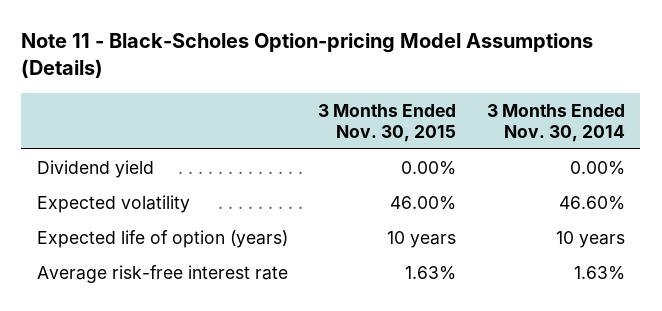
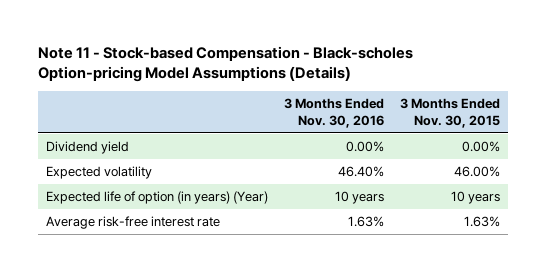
[21,33,594,79] Note 11 - Black-Scholes Option-pricing Model Assumptions (Details) -> [38,46,414,83] Note 11 - Stock-based Compensation - Black-scholes Option-pricing Model Assumptions (Details)
[487,103,626,142] 3 Months Ended Nov. 30, 2014 -> none
none -> [284,98,385,128] 3 Months Ended Nov. 30, 2016
[36,229,288,248] Expected life of option (years) -> [46,191,269,205] Expected life of option (in years) (Year)

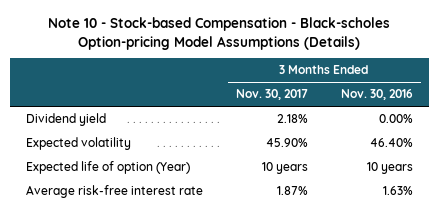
[38,46,414,83] Note 11 - Stock-based Compensation - Black-scholes Option-pricing Model Assumptions (Details) -> [48,17,391,50] Note 10 - Stock-based Compensation - Black-scholes Option-pricing Model Assumptions (Details)
[399,98,500,128] 3 Months Ended Nov. 30, 2015 -> none
none -> [235,89,308,101] Nov. 30, 2017
[46,191,269,205] Expected life of option (in years) (Year) -> [26,161,191,175] Expected life of option (Year)

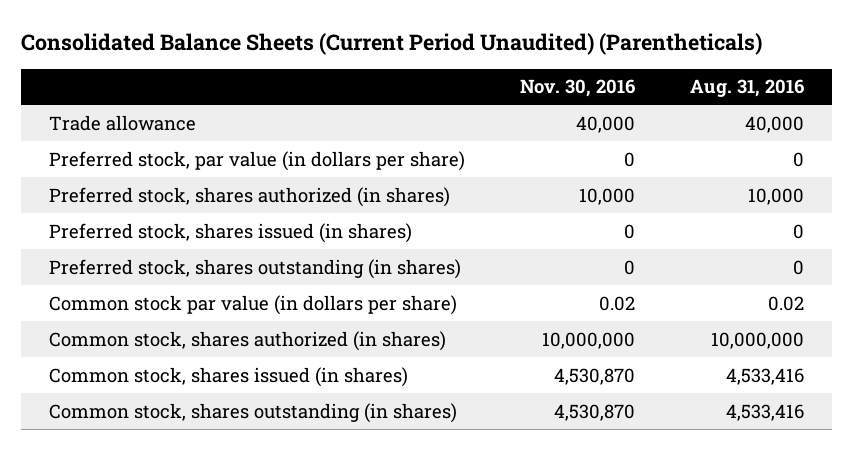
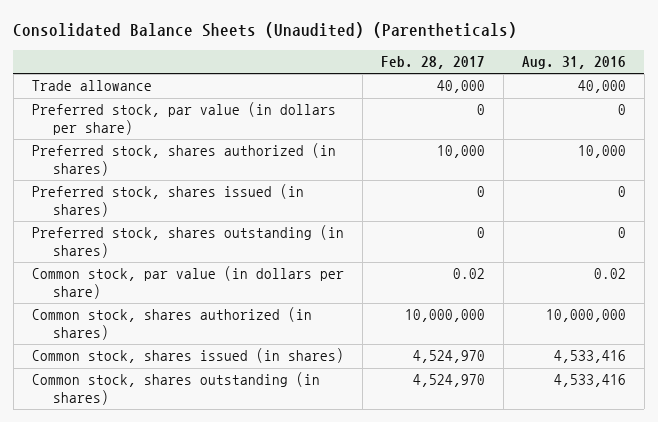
[21,33,763,56] Consolidated Balance Sheets (Current Period Unaudited) (Parentheticals) -> [13,22,518,39] Consolidated Balance Sheets (Unaudited) (Parentheticals)
[520,79,636,98] Nov. 30, 2016 -> none
none -> [380,55,485,69] Feb. 28, 2017
[48,294,457,315] Common stock par value (in dollars per share) -> [31,266,344,299] Common stock, par value (in dollars per share)

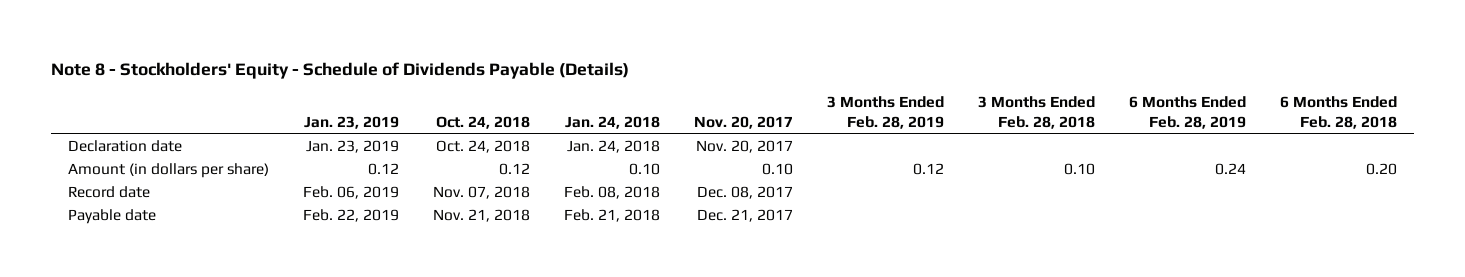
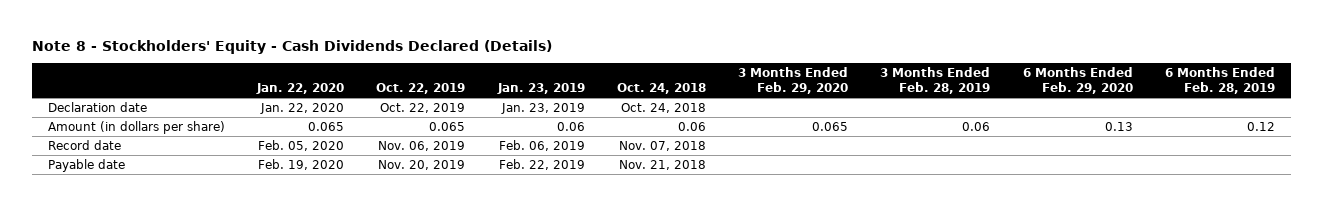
[51,62,630,80] Note 8 - Stockholders' Equity - Schedule of Dividends Payable (Details) -> [31,39,552,54] Note 8 - Stockholders' Equity - Cash Dividends Declared (Details)
[565,115,661,129] Jan. 24, 2018 -> none
[693,115,793,129] Nov. 20, 2017 -> none
[977,96,1095,129] 3 Months Ended Feb. 28, 2018 -> none
[1279,96,1397,129] 6 Months Ended Feb. 28, 2018 -> none
none -> [256,83,345,95] Jan. 22, 2020
none -> [376,83,466,95] Oct. 22, 2019
none -> [738,66,849,95] 3 Months Ended Feb. 29, 2020
none -> [1022,66,1133,95] 6 Months Ended Feb. 29, 2020
[368,162,400,175] 0.12 -> [556,121,585,131] 0.06
[499,162,531,175] 0.12 -> [677,121,706,131] 0.06
[912,162,944,175] 0.12 -> [962,121,991,131] 0.06
[1214,162,1246,175] 0.24 -> [1246,121,1275,131] 0.12

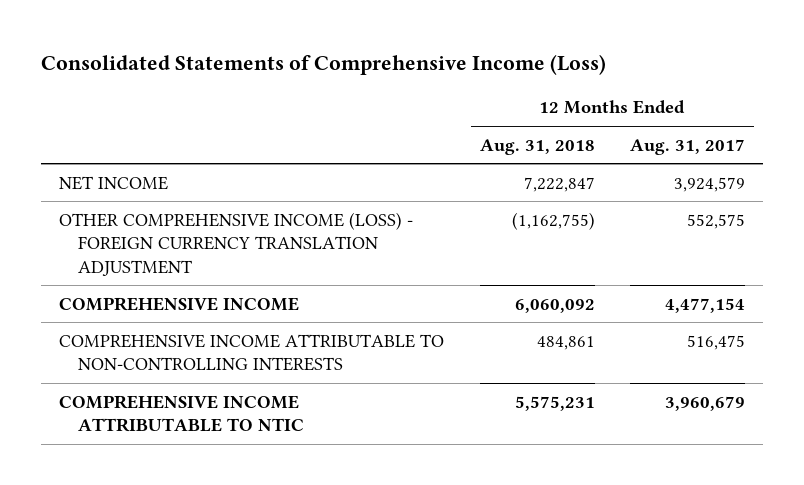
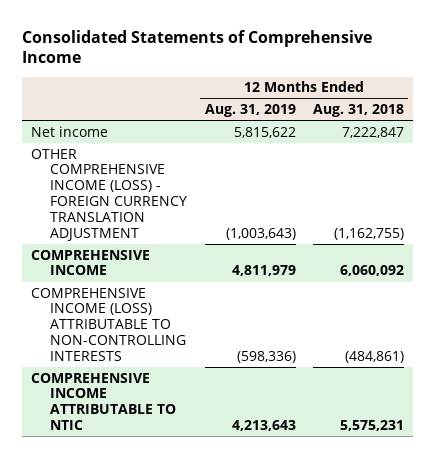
[41,54,607,76] Consolidated Statements of Comprehensive Income (Loss) -> [21,29,372,64] Consolidated Statements of Comprehensive Income
[629,138,745,155] Aug. 31, 2017 -> none
none -> [204,104,296,118] Aug. 31, 2019
[59,175,169,190] NET INCOME -> [30,125,108,137] Net income
[59,333,445,372] COMPREHENSIVE INCOME ATTRIBUTABLE TO NON-CONTROLLING INTERESTS -> [30,287,187,361] COMPREHENSIVE INCOME (LOSS) ATTRIBUTABLE TO NON-CONTROLLING INTERESTS
[536,335,595,350] 484,861 -> [345,350,405,363] (484,861)

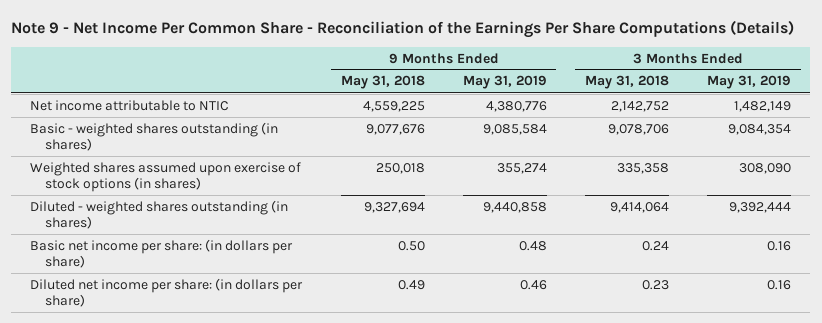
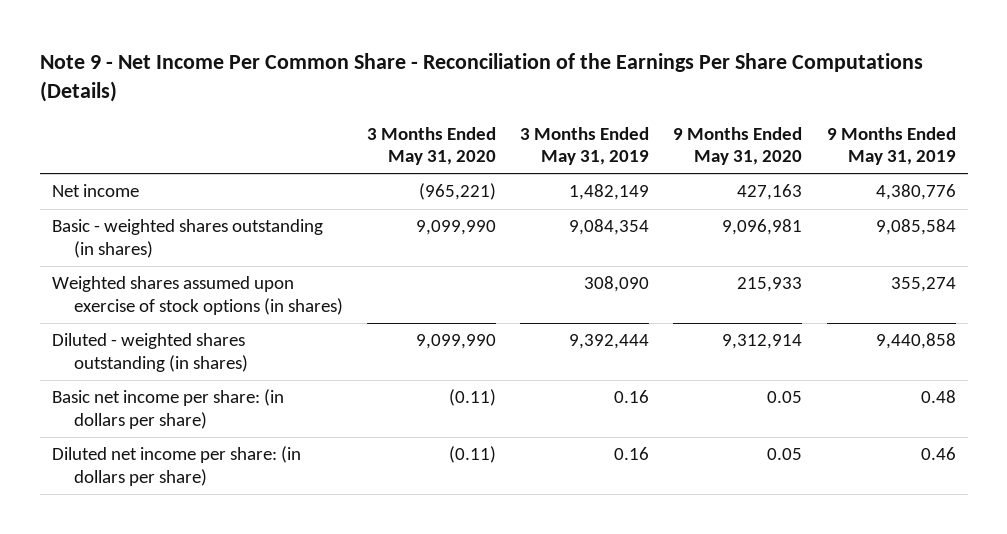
[340,75,425,90] May 31, 2018 -> none
[585,75,670,90] May 31, 2018 -> none
none -> [367,126,497,166] 3 Months Ended May 31, 2020
none -> [673,126,803,166] 9 Months Ended May 31, 2020
[30,99,230,111] Net income attributable to NTIC -> [51,184,139,198] Net income

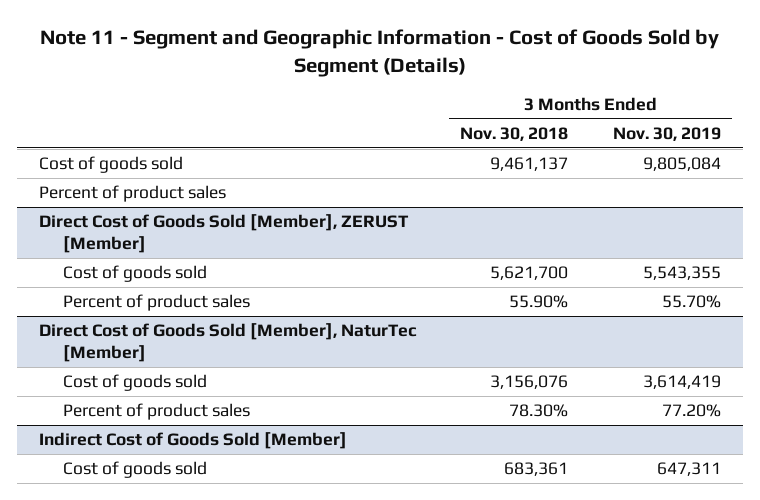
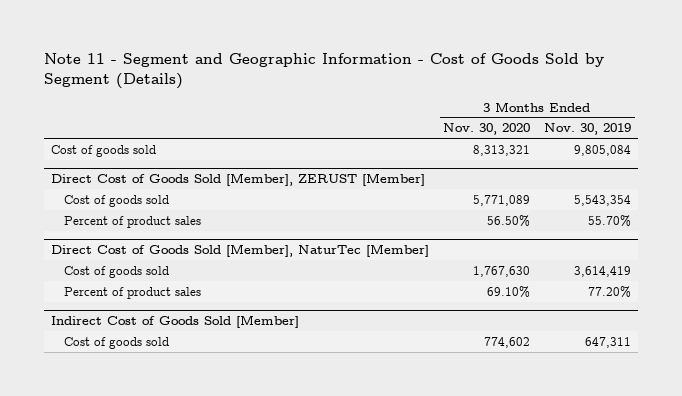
[460,126,569,141] Nov. 30, 2018 -> none
none -> [443,123,531,136] Nov. 30, 2020
[39,185,227,203] Percent of product sales -> none
[642,266,721,281] 5,543,355 -> [574,194,632,206] 5,543,354

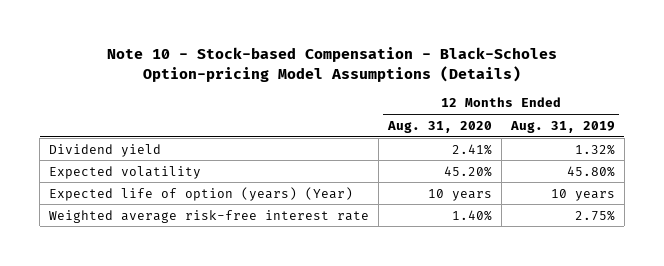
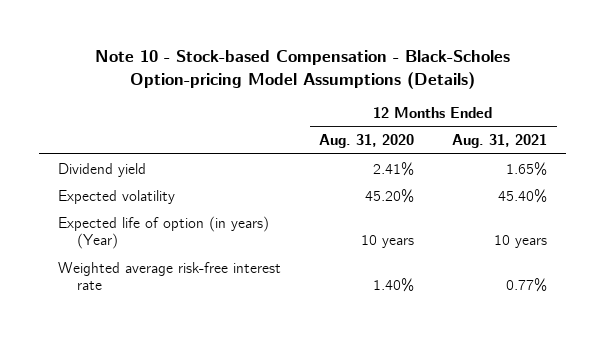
[509,120,615,133] Aug. 31, 2019 -> none
none -> [452,134,548,149] Aug. 31, 2021
[49,186,354,201] Expected life of option (years) (Year) -> [58,215,270,250] Expected life of option (in years) (Year)

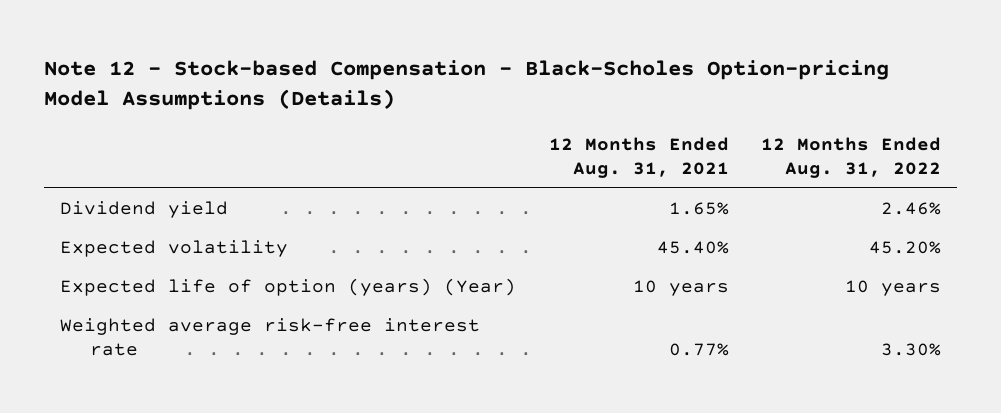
[94,49,510,89] Note 10 - Stock-based Compensation - Black-Scholes Option-pricing Model Assumptions (Details) -> [44,59,890,111] Note 12 - Stock-based Compensation - Black-Scholes Option-pricing Model Assumptions (Details)
[319,134,415,149] Aug. 31, 2020 -> none
none -> [760,136,941,179] 12 Months Ended Aug. 31, 2022
[58,215,270,250] Expected life of option (in years) (Year) -> [60,278,517,297] Expected life of option (years) (Year)

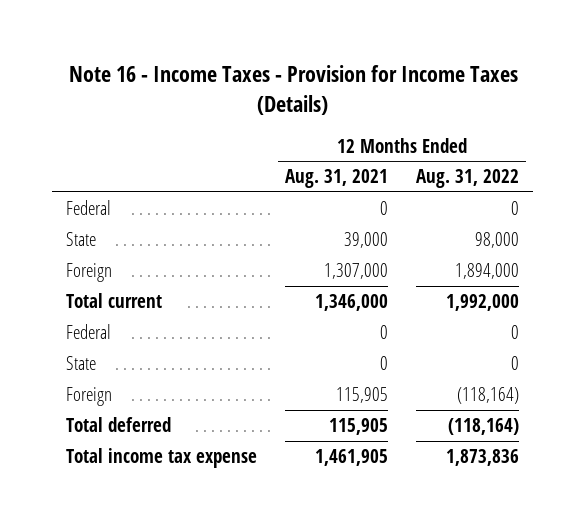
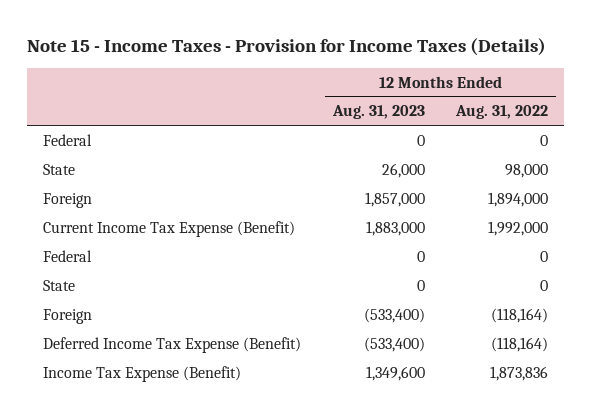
[68,64,518,115] Note 16 - Income Taxes - Provision for Income Taxes (Details) -> [27,37,547,56] Note 15 - Income Taxes - Provision for Income Taxes (Details)
[285,169,389,189] Aug. 31, 2021 -> none
none -> [331,105,425,120] Aug. 31, 2023
[66,293,163,309] Total current -> [42,220,295,237] Current Income Tax Expense (Benefit)
[66,417,172,433] Total deferred -> [42,336,301,353] Deferred Income Tax Expense (Benefit)
[66,448,258,469] Total income tax expense -> [42,365,241,382] Income Tax Expense (Benefit)

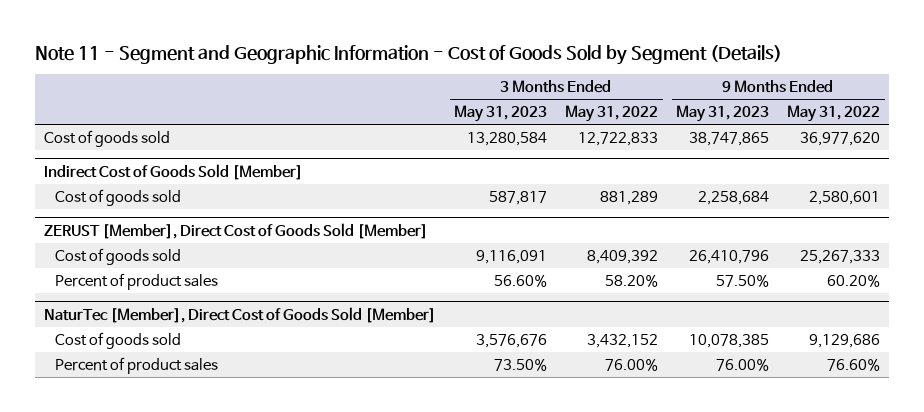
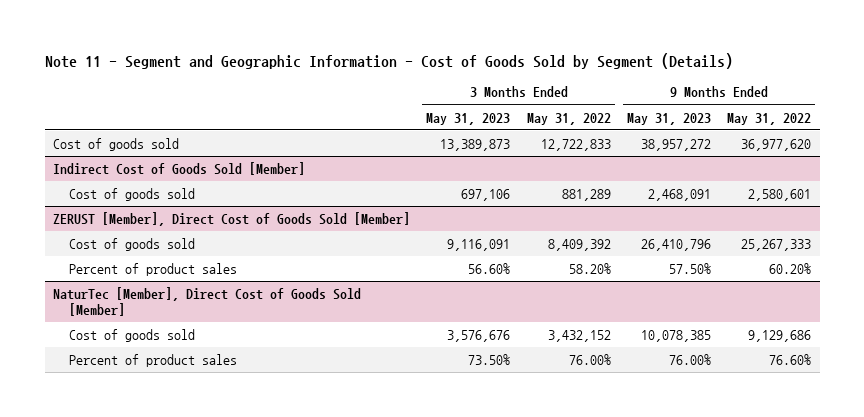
[467,132,548,147] 13,280,584 -> [440,138,511,151] 13,389,873
[689,132,770,147] 38,747,865 -> [641,138,712,151] 38,957,272
[489,191,548,206] 587,817 -> [461,188,511,201] 697,106
[698,191,770,206] 2,258,684 -> [648,188,712,201] 2,468,091

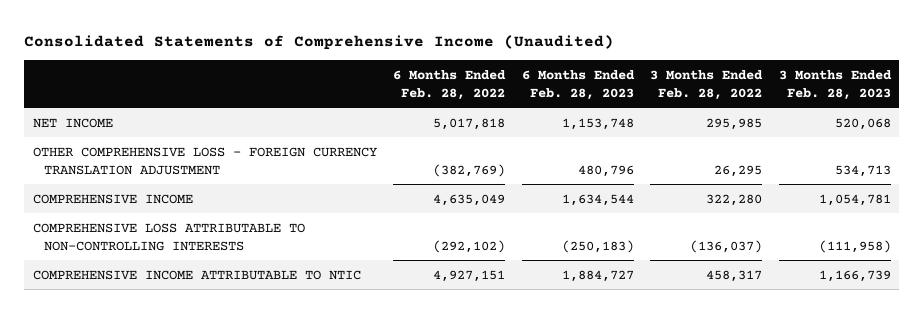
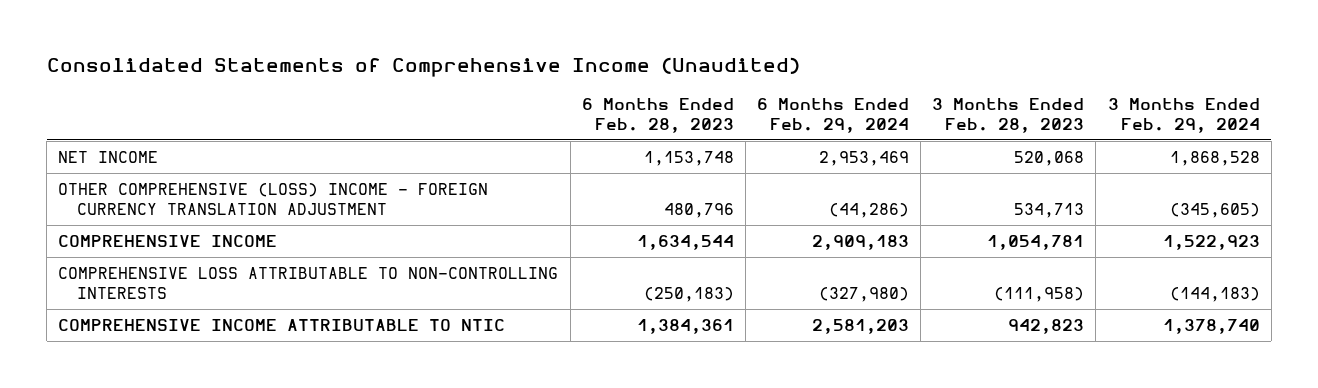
[393,69,507,100] 6 Months Ended Feb. 28, 2022 -> none
[650,69,764,100] 3 Months Ended Feb. 28, 2022 -> none
none -> [757,97,910,133] 6 Months Ended Feb. 29, 2024
none -> [1107,97,1260,133] 3 Months Ended Feb. 29, 2024
[32,146,377,175] OTHER COMPREHENSIVE LOSS - FOREIGN CURRENCY TRANSLATION ADJUSTMENT -> [58,183,489,216] OTHER COMPREHENSIVE (LOSS) INCOME - FOREIGN CURRENCY TRANSLATION ADJUSTMENT
[561,269,634,282] 1,884,727 -> [636,319,734,335] 1,384,361
[818,269,891,282] 1,166,739 -> [1008,319,1085,335] 942,823

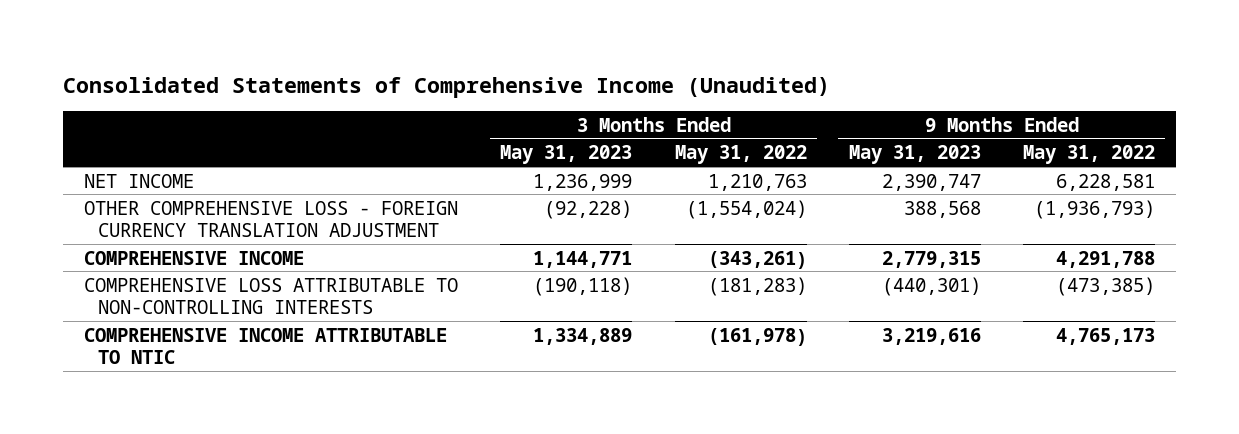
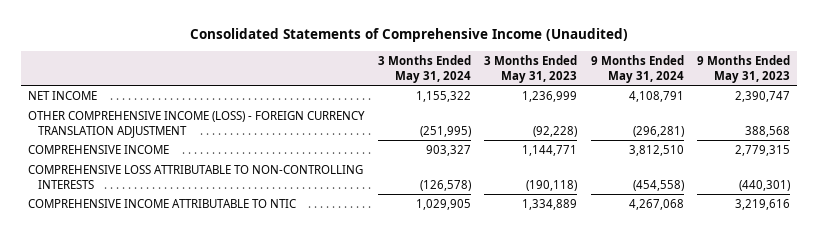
[674,145,807,165] May 31, 2022 -> none
[1022,145,1155,165] May 31, 2022 -> none
none -> [378,55,472,83] 3 Months Ended May 31, 2024
none -> [590,55,684,83] 9 Months Ended May 31, 2024
[84,200,459,238] OTHER COMPREHENSIVE LOSS - FOREIGN CURRENCY TRANSLATION ADJUSTMENT -> [27,111,365,138] OTHER COMPREHENSIVE INCOME (LOSS) - FOREIGN CURRENCY TRANSLATION ADJUSTMENT

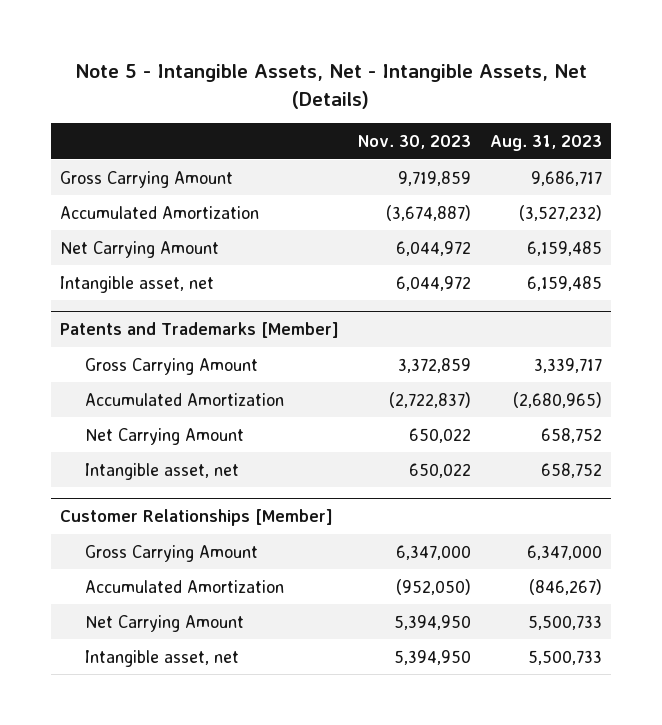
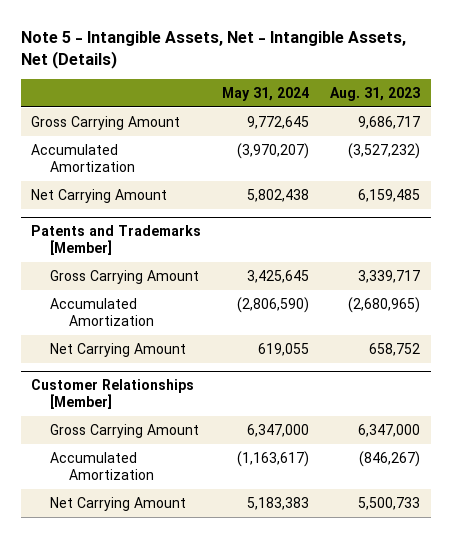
[357,135,471,150] Nov. 30, 2023 -> none
none -> [222,86,310,101] May 31, 2024
[60,275,215,293] Intangible asset, net -> none
[84,462,239,480] Intangible asset, net -> none
[84,649,239,667] Intangible asset, net -> none

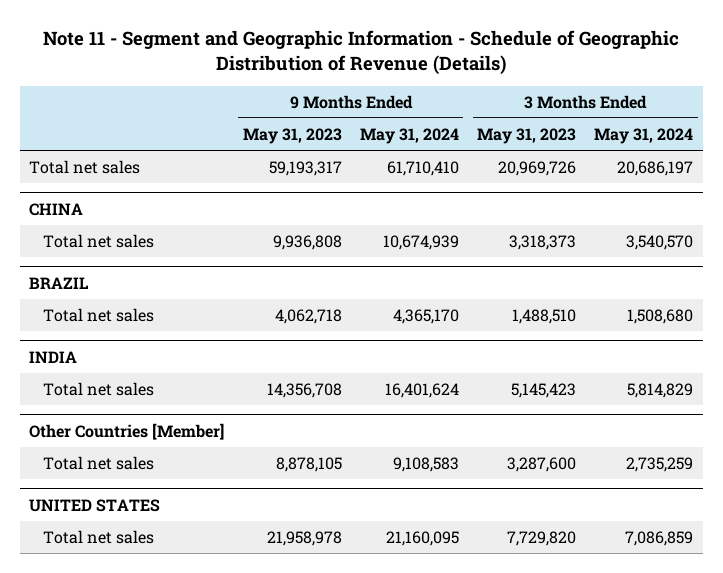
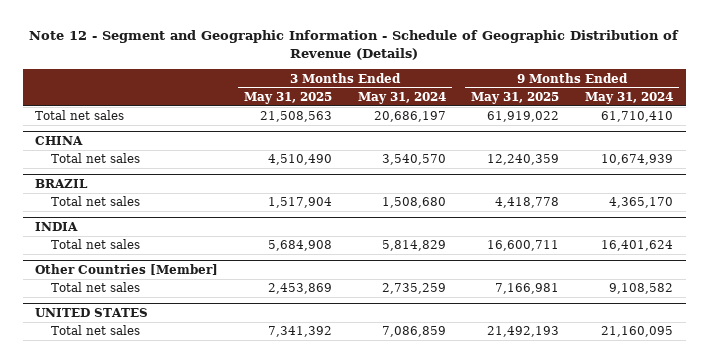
[43,29,680,75] Note 11 - Segment and Geographic Information - Schedule of Geographic Distribution of Revenue (Details) -> [29,30,680,60] Note 12 - Segment and Geographic Information - Schedule of Geographic Distribution of Revenue (Details)
[242,127,342,144] May 31, 2023 -> none
[477,127,577,144] May 31, 2023 -> none
none -> [243,91,332,104] May 31, 2025
none -> [471,91,560,104] May 31, 2025
[392,456,459,472] 9,108,583 -> [608,283,673,295] 9,108,582

